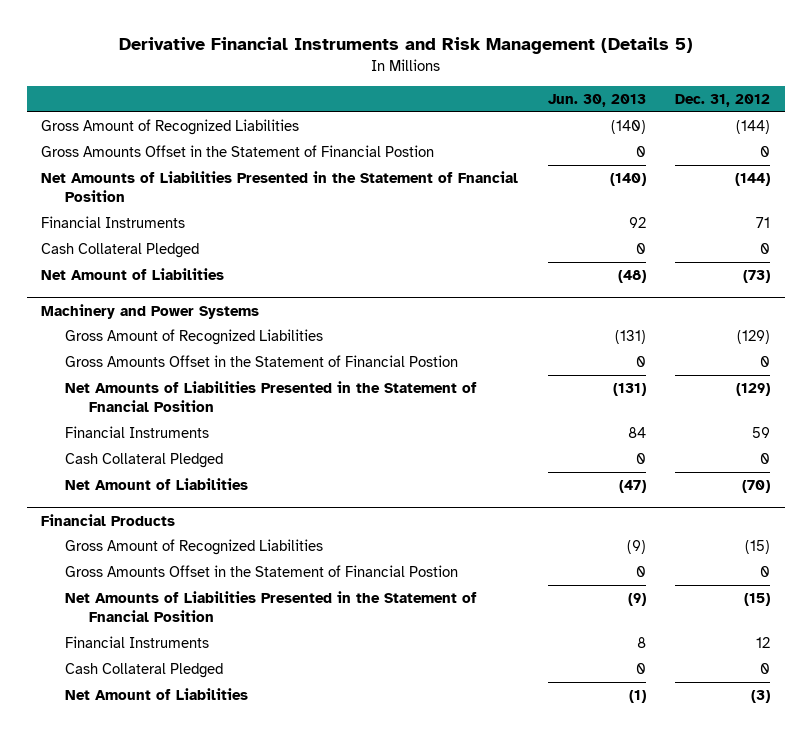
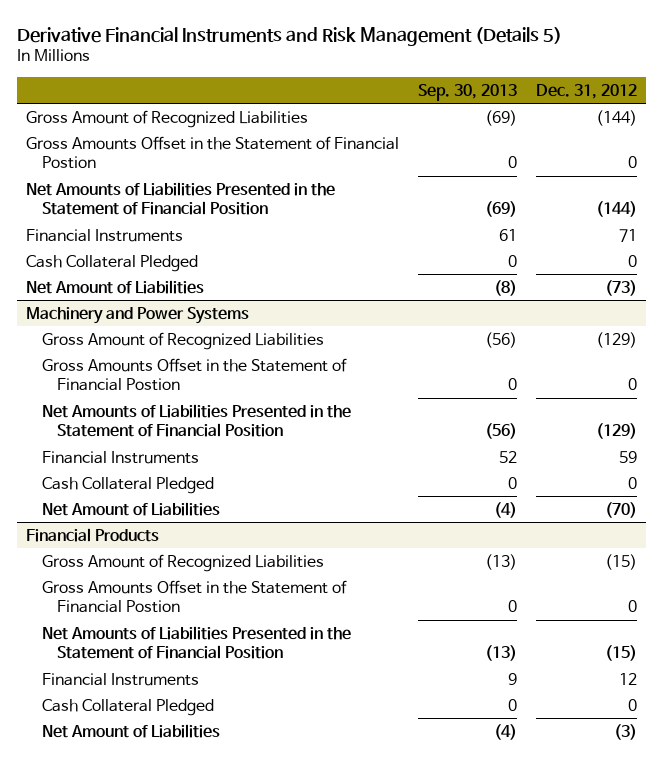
[547,93,646,107] Jun. 30, 2013 -> none
none -> [417,83,517,101] Sep. 30, 2013
[41,171,519,202] Net Amounts of Liabilities Presented in the Statement of Fnancial Position -> [26,181,336,216] Net Amounts of Liabilities Presented in the Statement of Financial Position
[65,381,478,412] Net Amounts of Liabilities Presented in the Statement of Fnancial Position -> [41,403,351,438] Net Amounts of Liabilities Presented in the Statement of Financial Position
[65,591,478,622] Net Amounts of Liabilities Presented in the Statement of Fnancial Position -> [41,625,351,660] Net Amounts of Liabilities Presented in the Statement of Financial Position

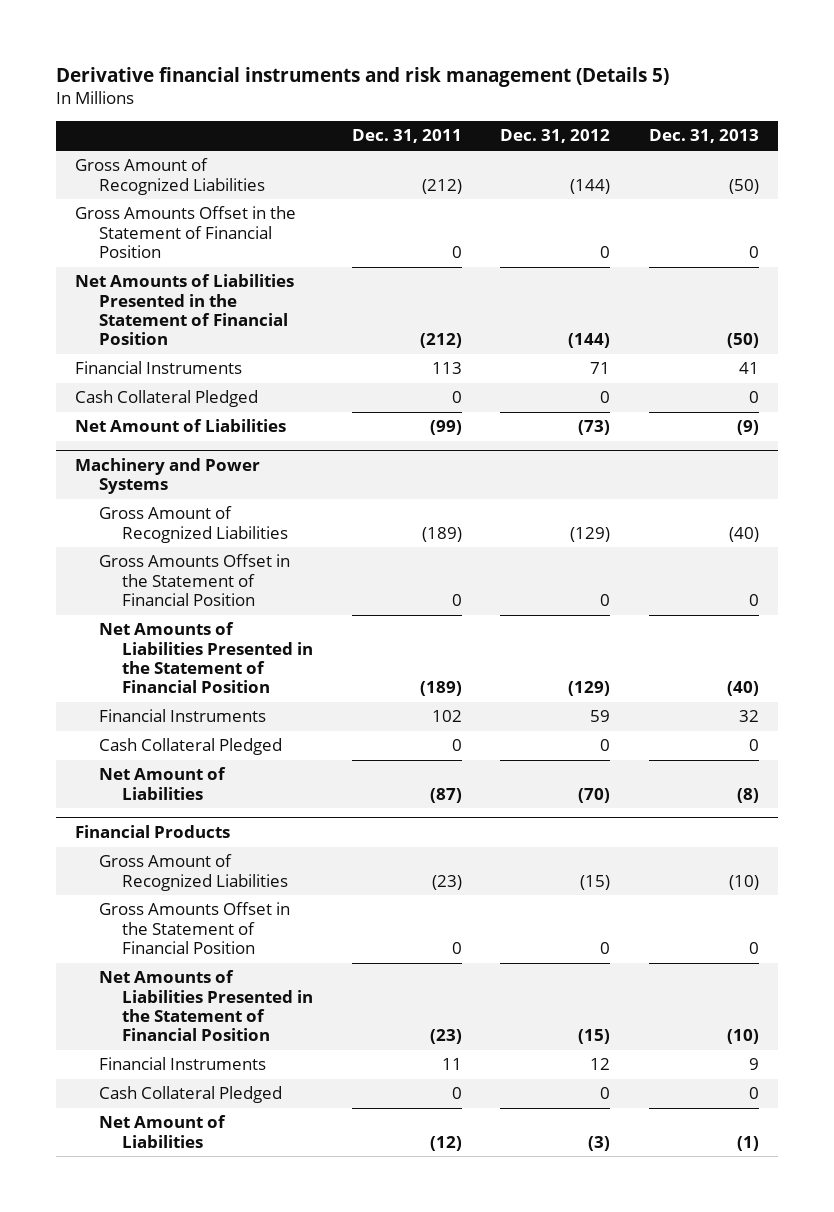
[16,26,562,46] Derivative Financial Instruments and Risk Management (Details 5) -> [56,66,670,87] Derivative financial instruments and risk management (Details 5)
[417,83,517,101] Sep. 30, 2013 -> none
none -> [351,129,462,144] Dec. 31, 2011
none -> [648,129,759,144] Dec. 31, 2013
[26,135,400,170] Gross Amounts Offset in the Statement of Financial Postion -> [75,206,297,259] Gross Amounts Offset in the Statement of Financial Position
[41,357,347,392] Gross Amounts Offset in the Statement of Financial Postion -> [98,554,290,607] Gross Amounts Offset in the Statement of Financial Position
[41,579,347,614] Gross Amounts Offset in the Statement of Financial Postion -> [98,902,290,955] Gross Amounts Offset in the Statement of Financial Position

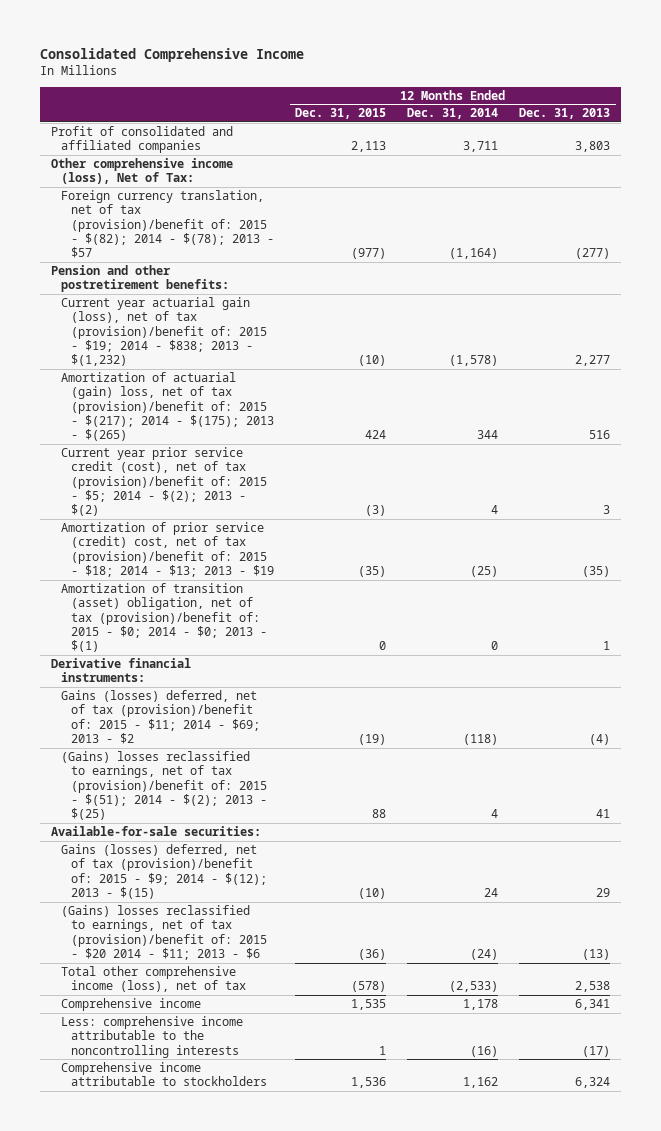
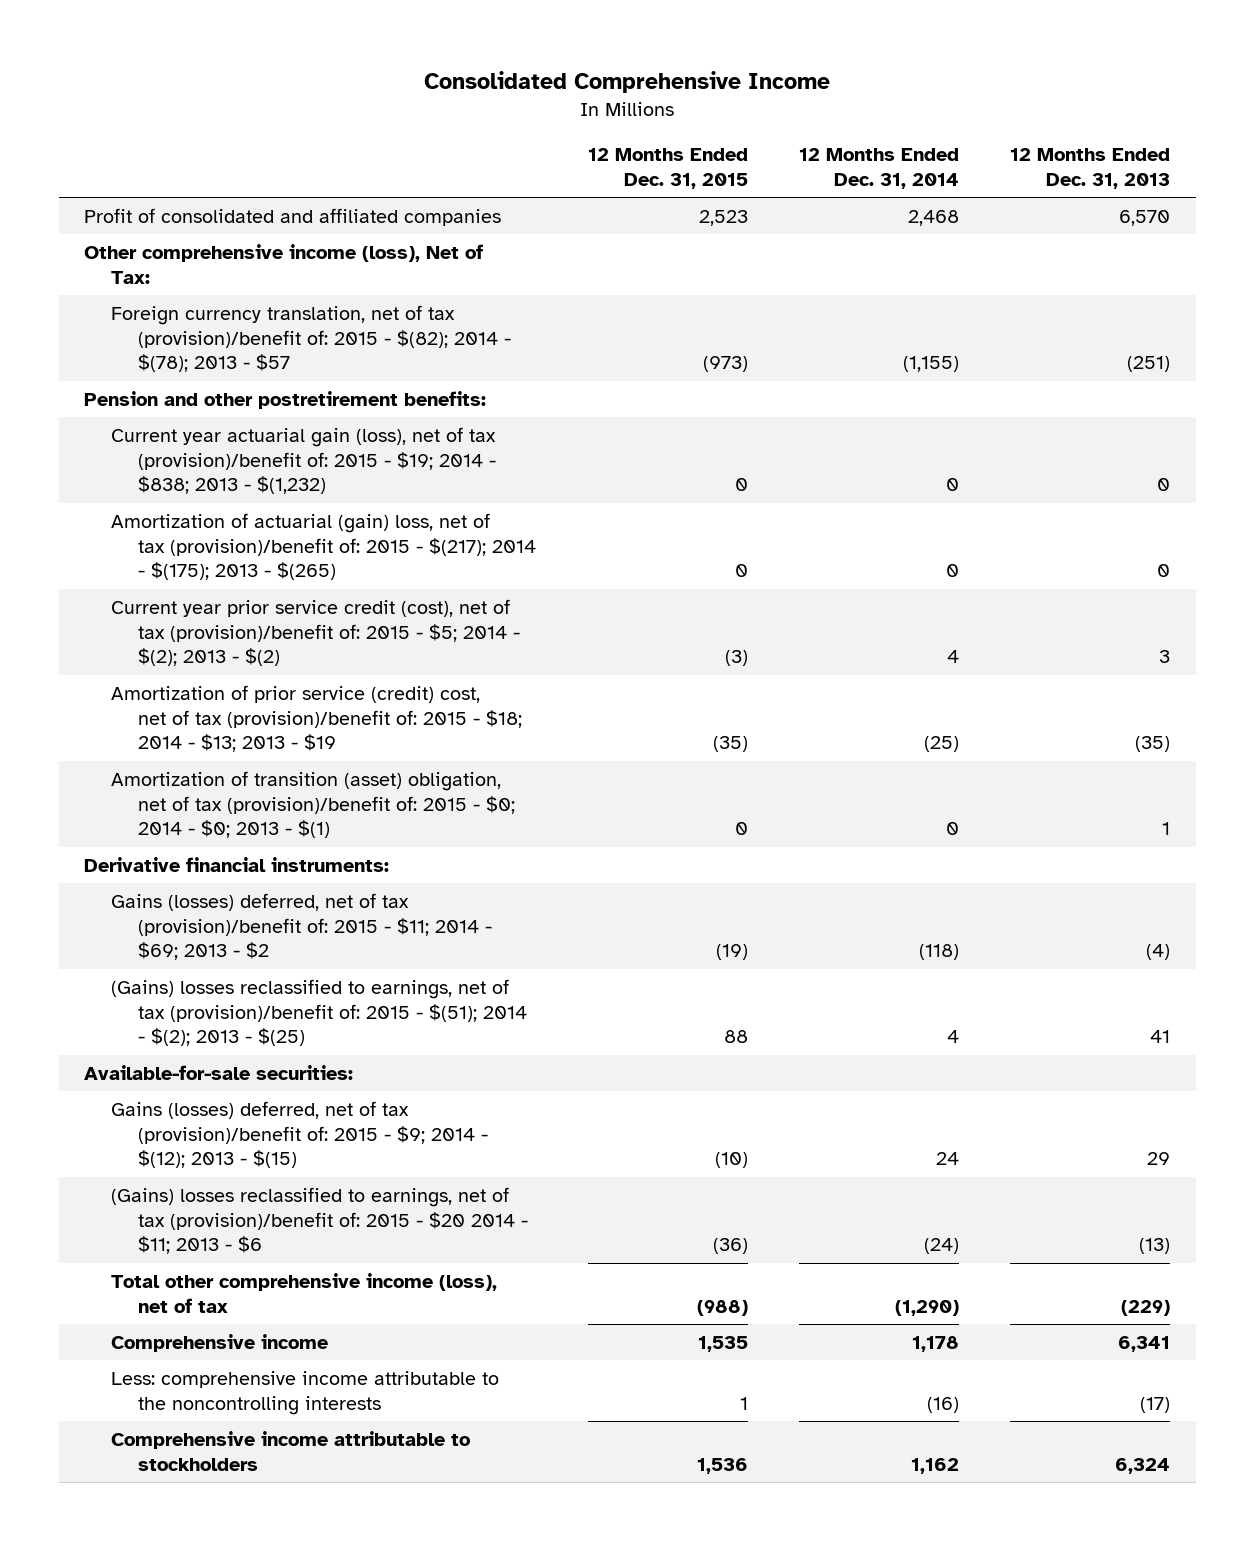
[351,141,387,153] 2,113 -> [698,209,748,226] 2,523
[463,141,499,153] 3,711 -> [907,209,959,226] 2,468
[575,141,611,153] 3,803 -> [1118,209,1170,226] 6,570
[351,248,387,260] (977) -> [702,356,748,373] (973)
[449,248,499,260] (1,164) -> [902,356,959,373] (1,155)
[575,248,611,260] (277) -> [1126,356,1170,373] (251)
[358,355,387,367] (10) -> [734,478,748,492] 0
[449,355,499,367] (1,578) -> [945,478,959,492] 0
[575,355,611,367] 2,277 -> [1156,478,1170,492] 0
[365,430,387,440] 424 -> [734,564,748,578] 0
[477,430,499,440] 344 -> [945,564,959,578] 0
[589,430,611,440] 516 -> [1156,564,1170,578] 0
[351,981,387,993] (578) -> [696,1299,748,1316] (988)
[449,981,499,993] (2,533) -> [894,1299,959,1316] (1,290)
[575,981,611,993] 2,538 -> [1120,1299,1170,1316] (229)

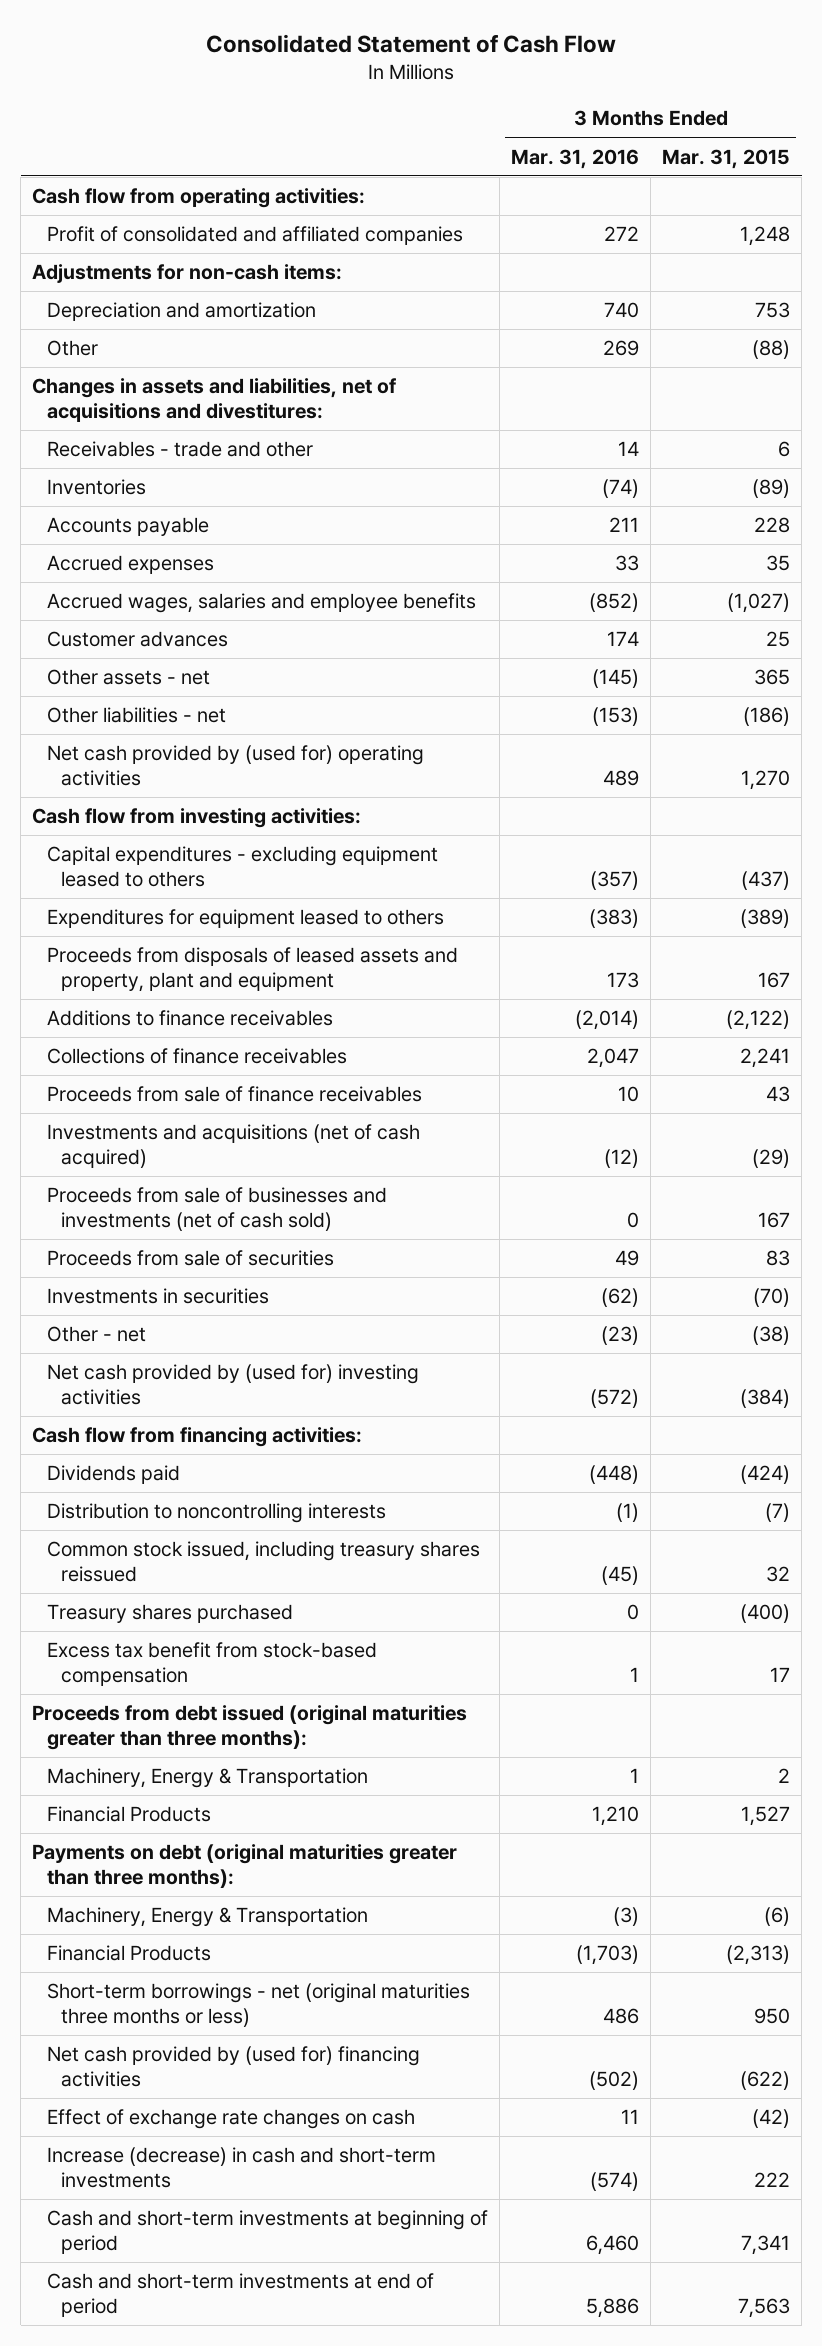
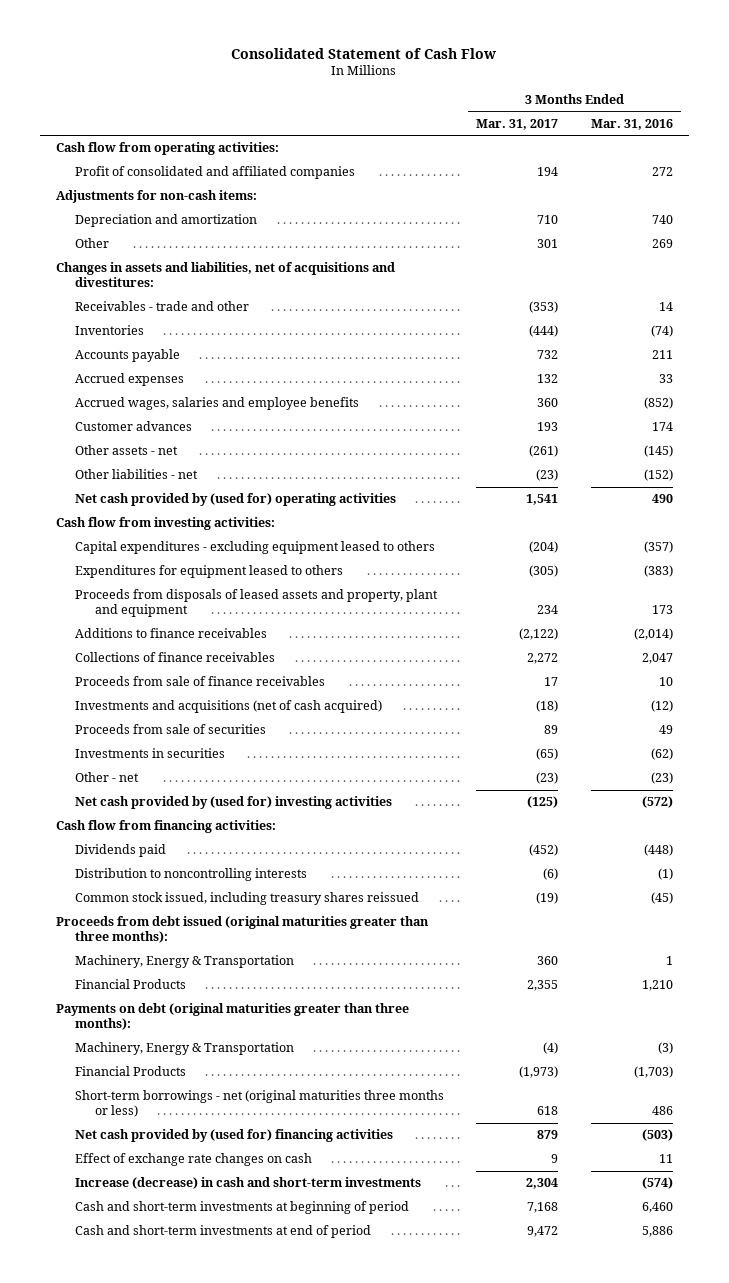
[662,148,791,169] Mar. 31, 2015 -> none
none -> [476,118,559,130] Mar. 31, 2017
[592,707,640,727] (153) -> [643,469,673,482] (152)
[603,769,640,786] 489 -> [651,494,673,504] 490
[46,1187,387,1231] Proceeds from sale of businesses and investments (net of cash sold) -> none
[46,1604,293,1624] Treasury shares purchased -> none
[46,1642,377,1686] Excess tax benefit from stock-based compensation -> none
[589,2070,640,2090] (502) -> [641,1129,673,1142] (503)

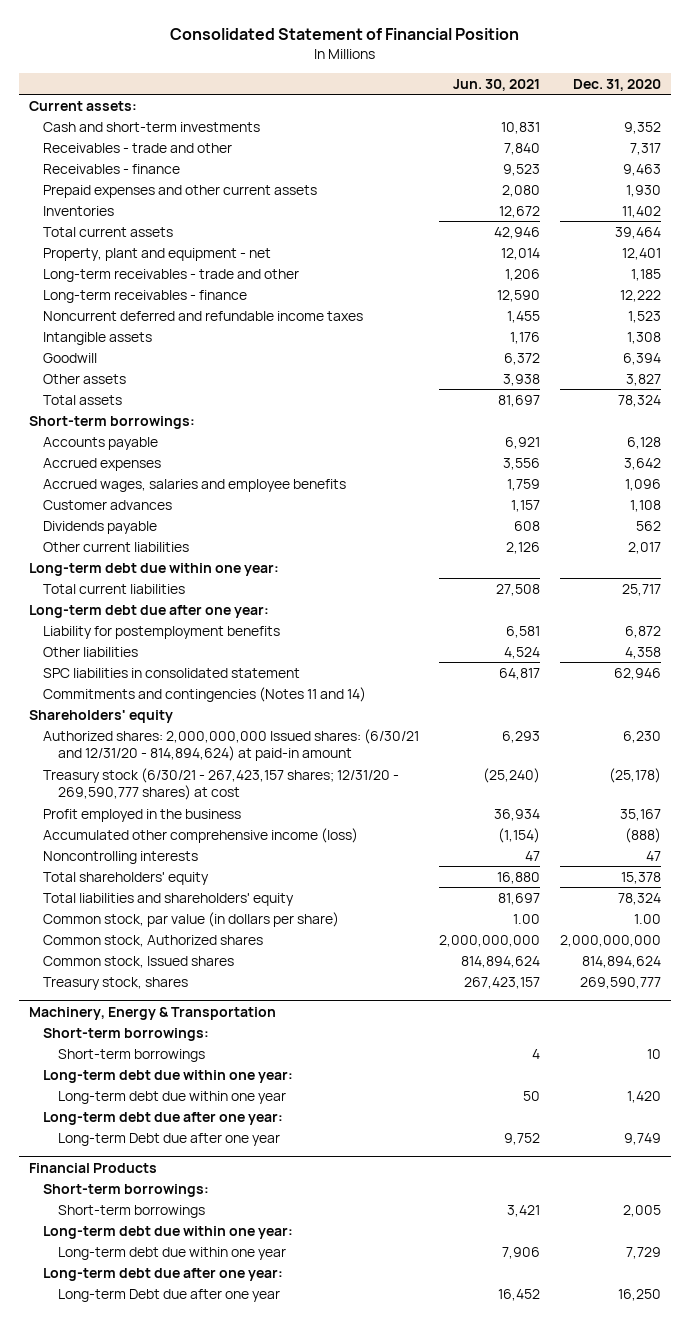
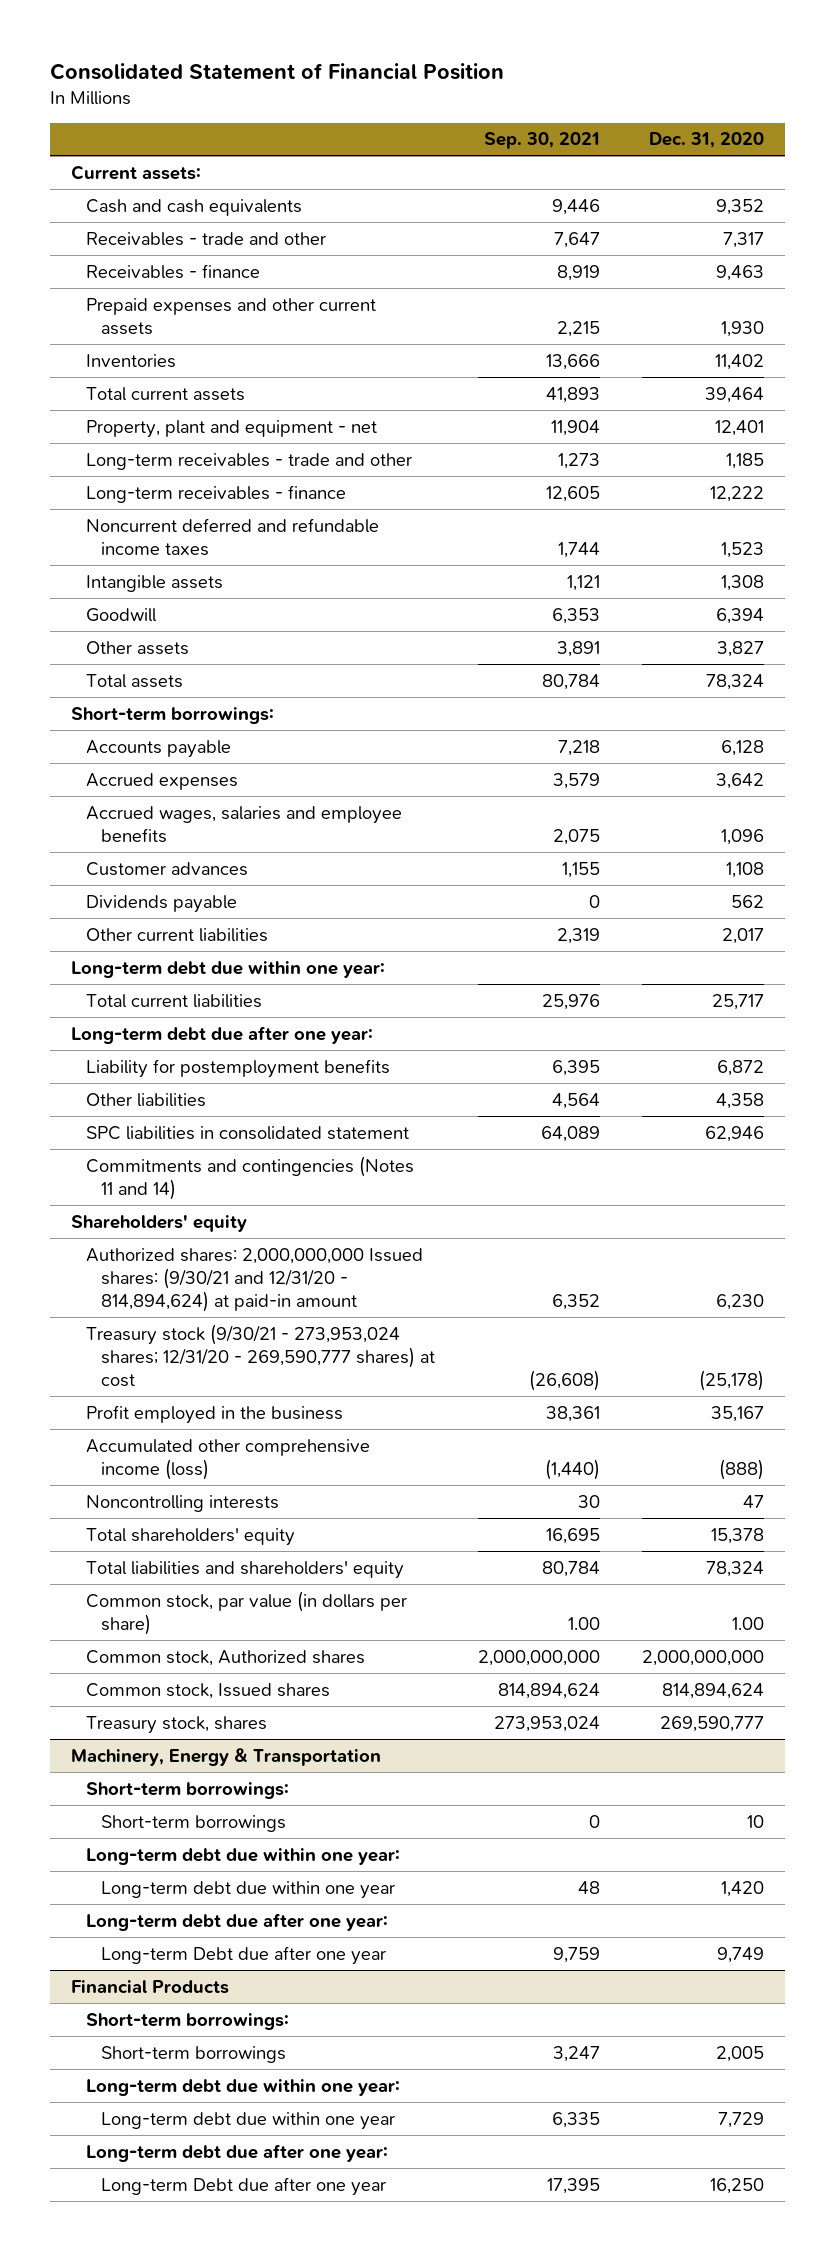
[453,78,541,91] Jun. 30, 2021 -> none
none -> [483,132,600,150] Sep. 30, 2021
[43,121,261,132] Cash and short-term investments -> [86,198,303,216] Cash and cash equivalents
[43,728,420,762] Authorized shares: 2,000,000,000 Issued shares: (6/30/21 and 12/31/20 - 814,894,624) at paid-in amount -> [86,1247,424,1312] Authorized shares: 2,000,000,000 Issued shares: (9/30/21 and 12/31/20 - 814,894,624) at paid-in amount
[43,767,400,801] Treasury stock (6/30/21 - 267,423,157 shares; 12/31/20 - 269,590,777 shares) at cost -> [86,1323,436,1387] Treasury stock (9/30/21 - 273,953,024 shares; 12/31/20 - 269,590,777 shares) at cost

